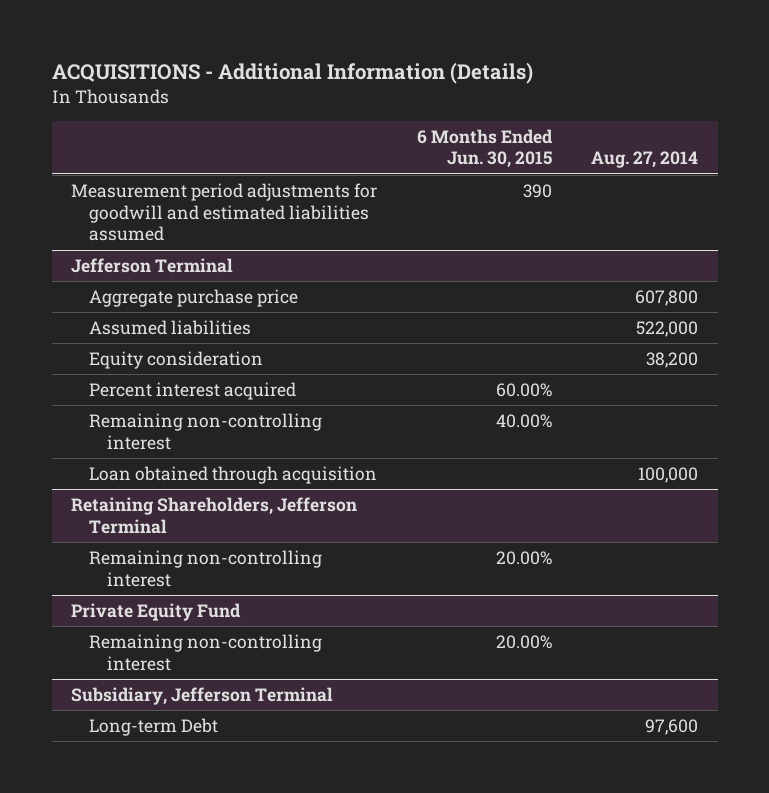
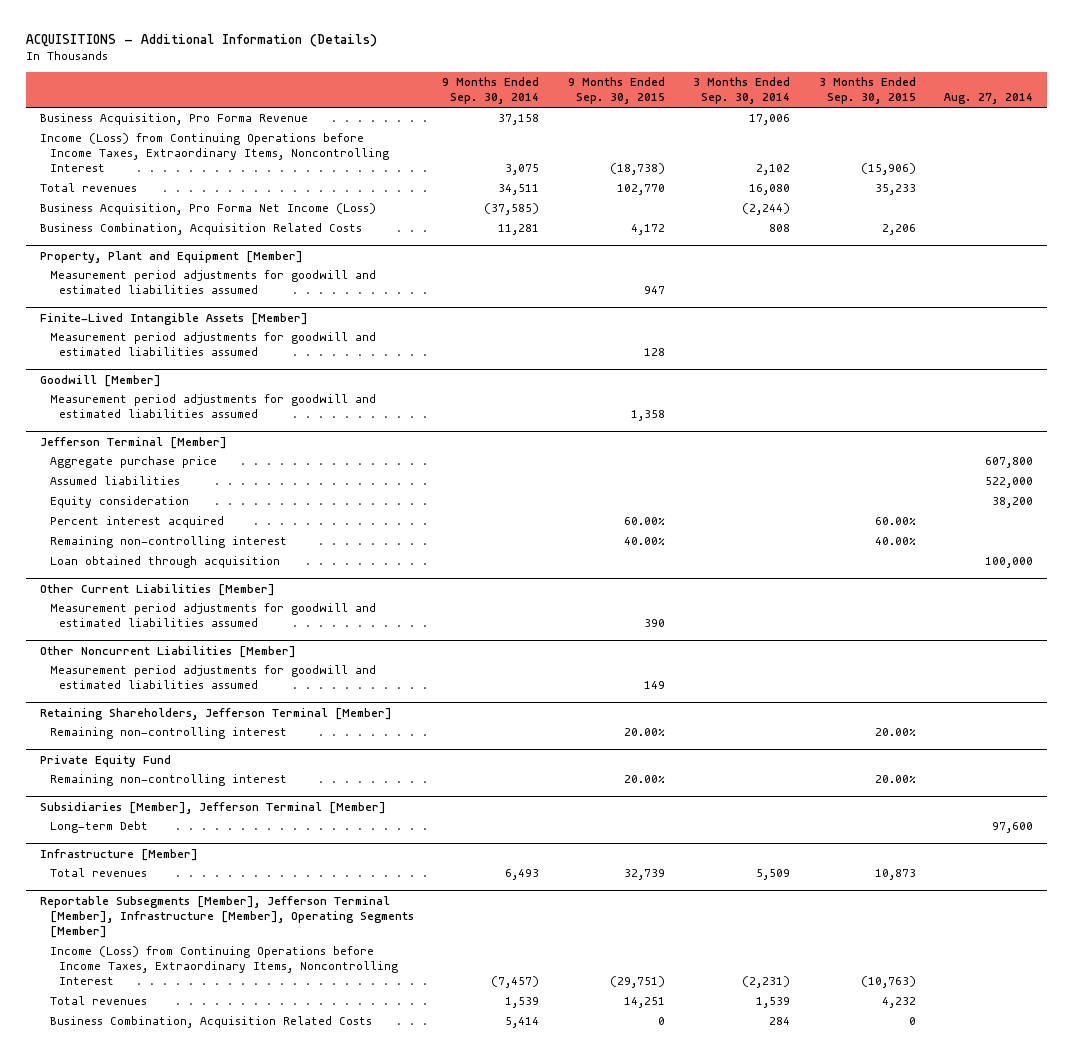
[416,128,553,169] 6 Months Ended Jun. 30, 2015 -> none
none -> [442,77,540,105] 9 Months Ended Sep. 30, 2014
none -> [567,77,665,105] 9 Months Ended Sep. 30, 2015
none -> [693,77,791,105] 3 Months Ended Sep. 30, 2014
none -> [818,77,916,105] 3 Months Ended Sep. 30, 2015
[71,182,378,242] Measurement period adjustments for goodwill and estimated liabilities assumed -> none
none -> [40,113,309,126] Business Acquisition, Pro Forma Revenue
none -> [40,133,389,173] Income (Loss) from Continuing Operations before Income Taxes, Extraordinary Items, Noncontrolling Interest
none -> [40,183,138,193] Total revenues
none -> [40,203,377,216] Business Acquisition, Pro Forma Net Income (Loss)
none -> [40,223,363,236] Business Combination, Acquisition Related Costs
none -> [40,250,304,263] Property, Plant and Equipment [Member]
none -> [49,270,376,295] Measurement period adjustments for goodwill and estimated liabilities assumed
none -> [40,312,309,325] Finite-Lived Intangible Assets [Member]
none -> [49,332,376,357] Measurement period adjustments for goodwill and estimated liabilities assumed
none -> [40,374,162,387] Goodwill [Member]
none -> [49,394,376,419] Measurement period adjustments for goodwill and estimated liabilities assumed
[71,257,234,273] Jefferson Terminal -> [40,436,228,449] Jefferson Terminal [Member]
none -> [40,583,276,596] Other Current Liabilities [Member]
none -> [49,603,376,628] Measurement period adjustments for goodwill and estimated liabilities assumed
none -> [40,645,297,658] Other Noncurrent Liabilities [Member]
none -> [49,665,376,690] Measurement period adjustments for goodwill and estimated liabilities assumed
[71,496,358,534] Retaining Shareholders, Jefferson Terminal -> [40,707,393,720] Retaining Shareholders, Jefferson Terminal [Member]
[71,686,334,705] Subsidiary, Jefferson Terminal -> [40,801,387,814] Subsidiaries [Member], Jefferson Terminal [Member]
none -> [40,848,199,861] Infrastructure [Member]
none -> [49,868,147,878] Total revenues
none -> [40,895,414,938] Reportable Subsegments [Member], Jefferson Terminal [Member], Infrastructure [Member], Operating Segments [Member]
none -> [49,946,399,986] Income (Loss) from Continuing Operations before Income Taxes, Extraordinary Items, Noncontrolling Interest
none -> [49,996,147,1006] Total revenues
none -> [49,1016,372,1029] Business Combination, Acquisition Related Costs

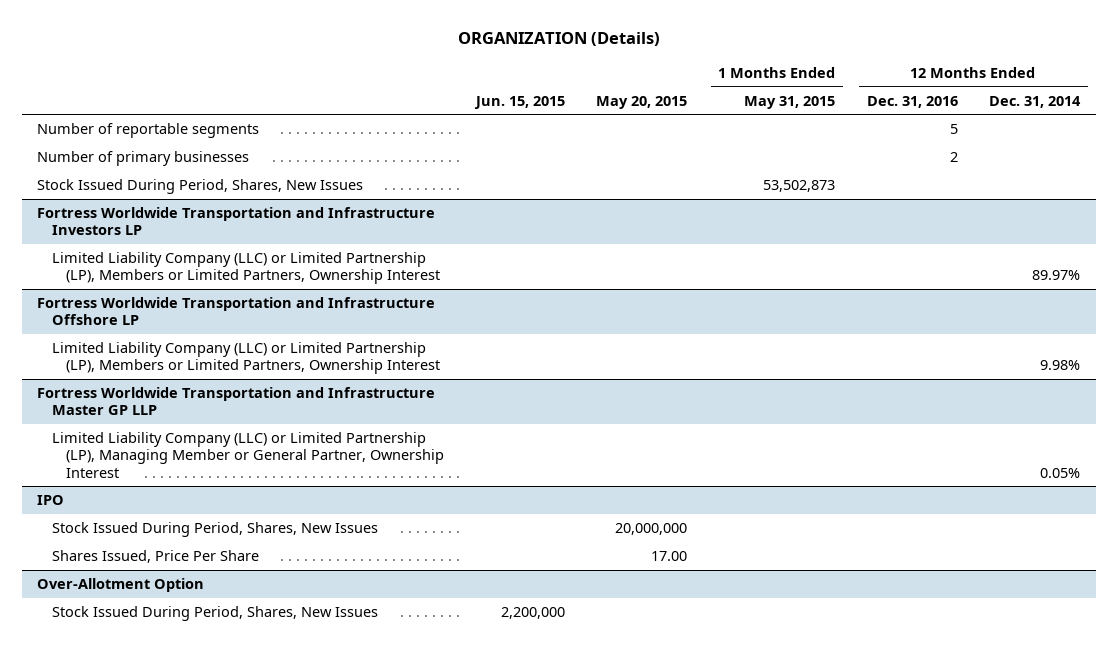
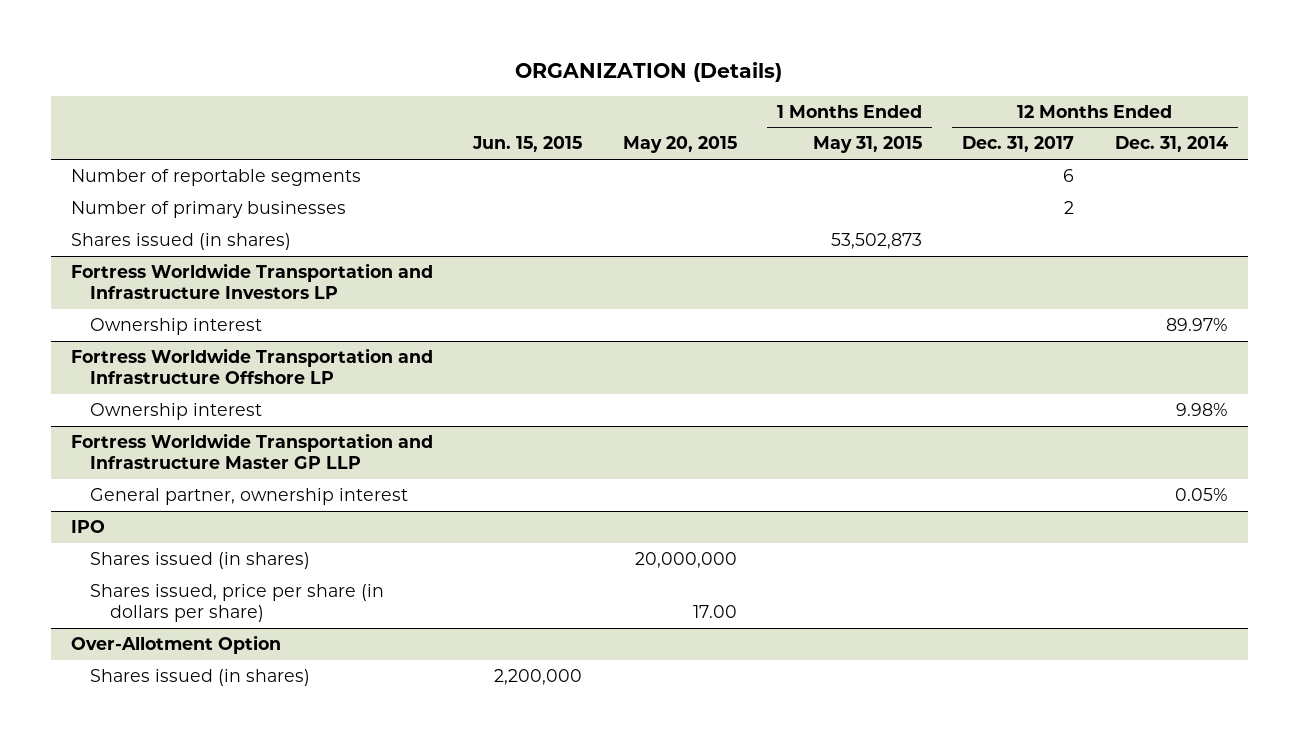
[866,95,958,108] Dec. 31, 2016 -> none
none -> [962,136,1075,153] Dec. 31, 2017
[37,179,364,195] Stock Issued During Period, Shares, New Issues -> [70,232,291,250] Shares issued (in shares)
[51,252,441,285] Limited Liability Company (LLC) or Limited Partnership (LP), Members or Limited Partners, Ownership Interest -> [90,317,263,335] Ownership interest
[51,342,441,375] Limited Liability Company (LLC) or Limited Partnership (LP), Members or Limited Partners, Ownership Interest -> [90,402,263,420] Ownership interest
[51,432,445,478] Limited Liability Company (LLC) or Limited Partnership (LP), Managing Member or General Partner, Ownership Interest -> [90,487,409,505] General partner, ownership interest
[51,522,378,538] Stock Issued During Period, Shares, New Issues -> [90,551,311,569] Shares issued (in shares)
[51,550,259,564] Shares Issued, Price Per Share -> [90,583,385,623] Shares issued, price per share (in dollars per share)
[51,606,378,622] Stock Issued During Period, Shares, New Issues -> [90,668,311,686] Shares issued (in shares)

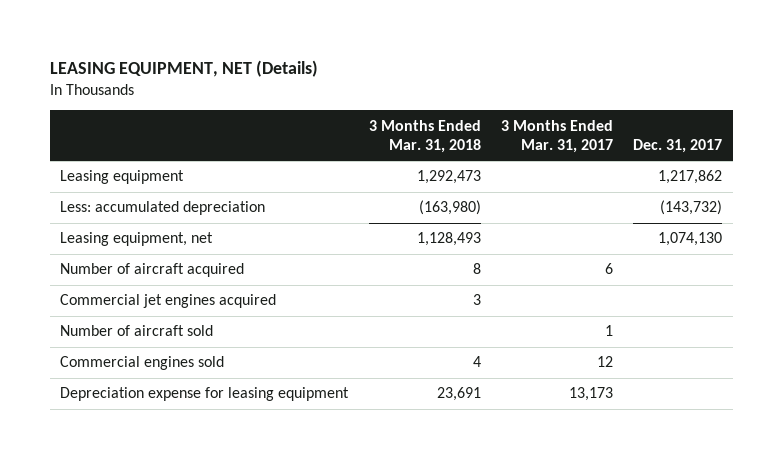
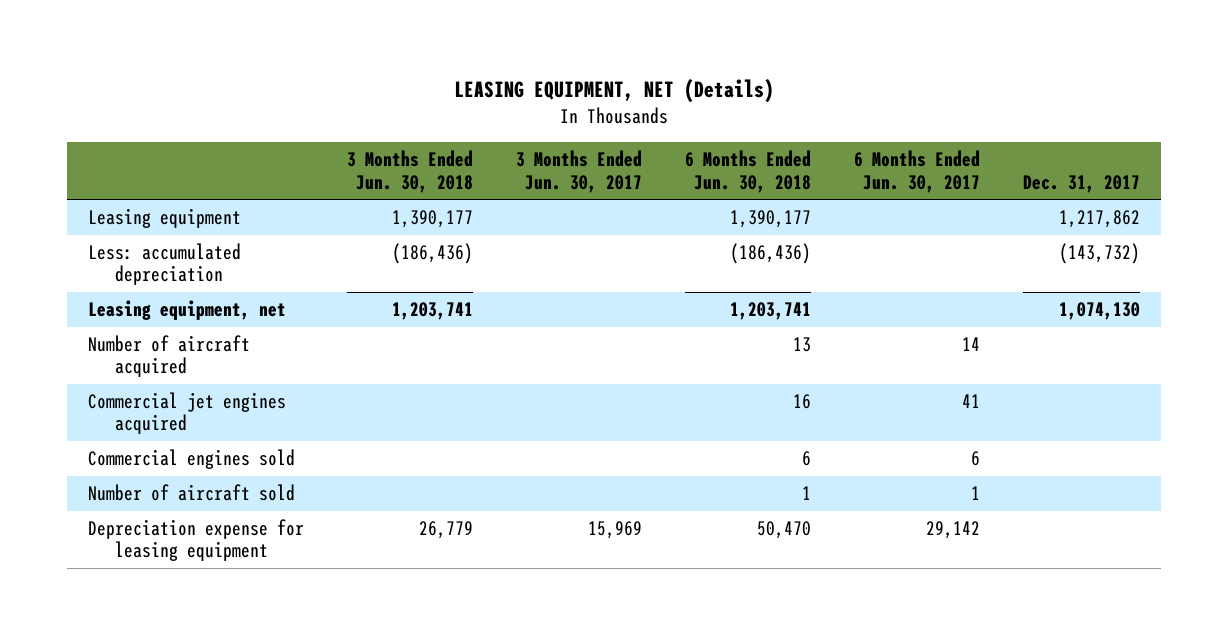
[368,119,481,153] 3 Months Ended Mar. 31, 2018 -> none
[500,119,613,153] 3 Months Ended Mar. 31, 2017 -> none
none -> [347,150,474,193] 3 Months Ended Jun. 30, 2018
none -> [516,150,643,193] 3 Months Ended Jun. 30, 2017
none -> [685,150,812,193] 6 Months Ended Jun. 30, 2018
none -> [854,150,981,193] 6 Months Ended Jun. 30, 2017
[60,325,214,337] Number of aircraft sold -> [88,484,296,502] Number of aircraft sold

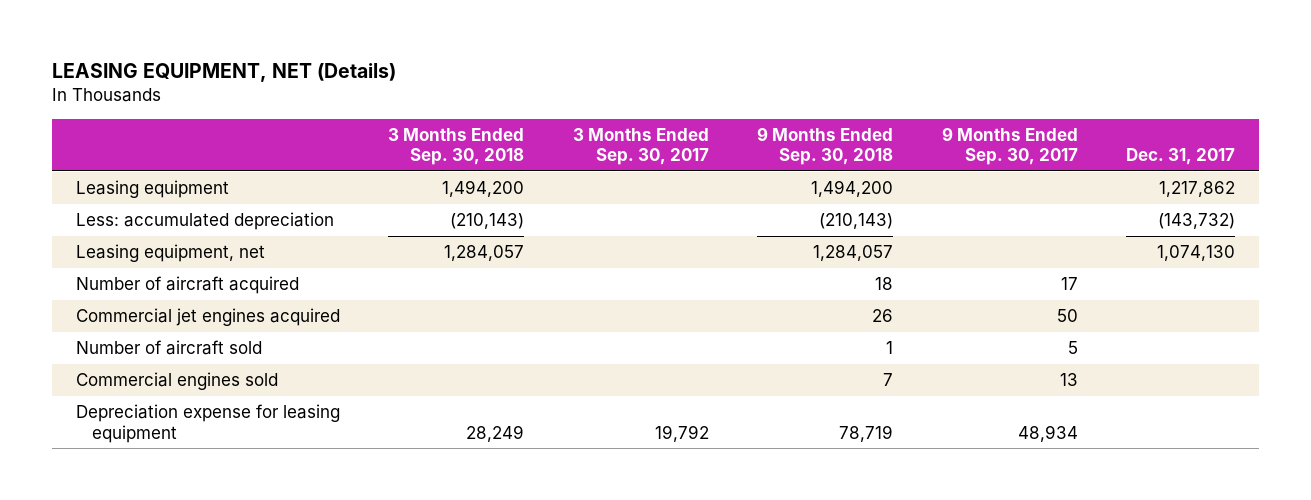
[347,150,474,193] 3 Months Ended Jun. 30, 2018 -> none
[516,150,643,193] 3 Months Ended Jun. 30, 2017 -> none
[685,150,812,193] 6 Months Ended Jun. 30, 2018 -> none
[854,150,981,193] 6 Months Ended Jun. 30, 2017 -> none
none -> [388,127,525,166] 3 Months Ended Sep. 30, 2018
none -> [572,127,709,166] 3 Months Ended Sep. 30, 2017
none -> [757,126,894,166] 9 Months Ended Sep. 30, 2018
none -> [941,126,1078,166] 9 Months Ended Sep. 30, 2017
[88,449,296,470] Commercial engines sold -> [75,372,278,391] Commercial engines sold

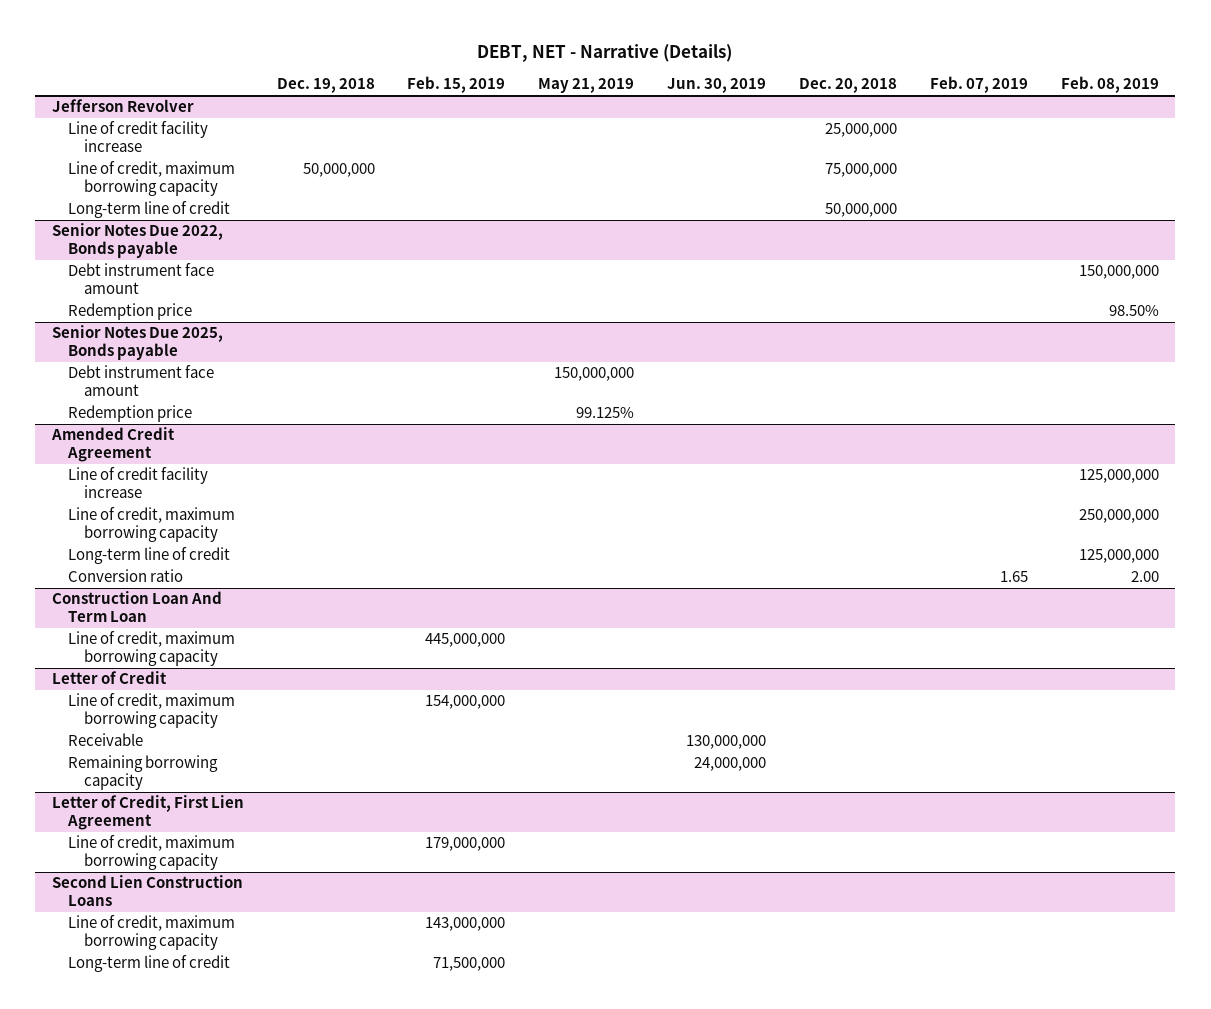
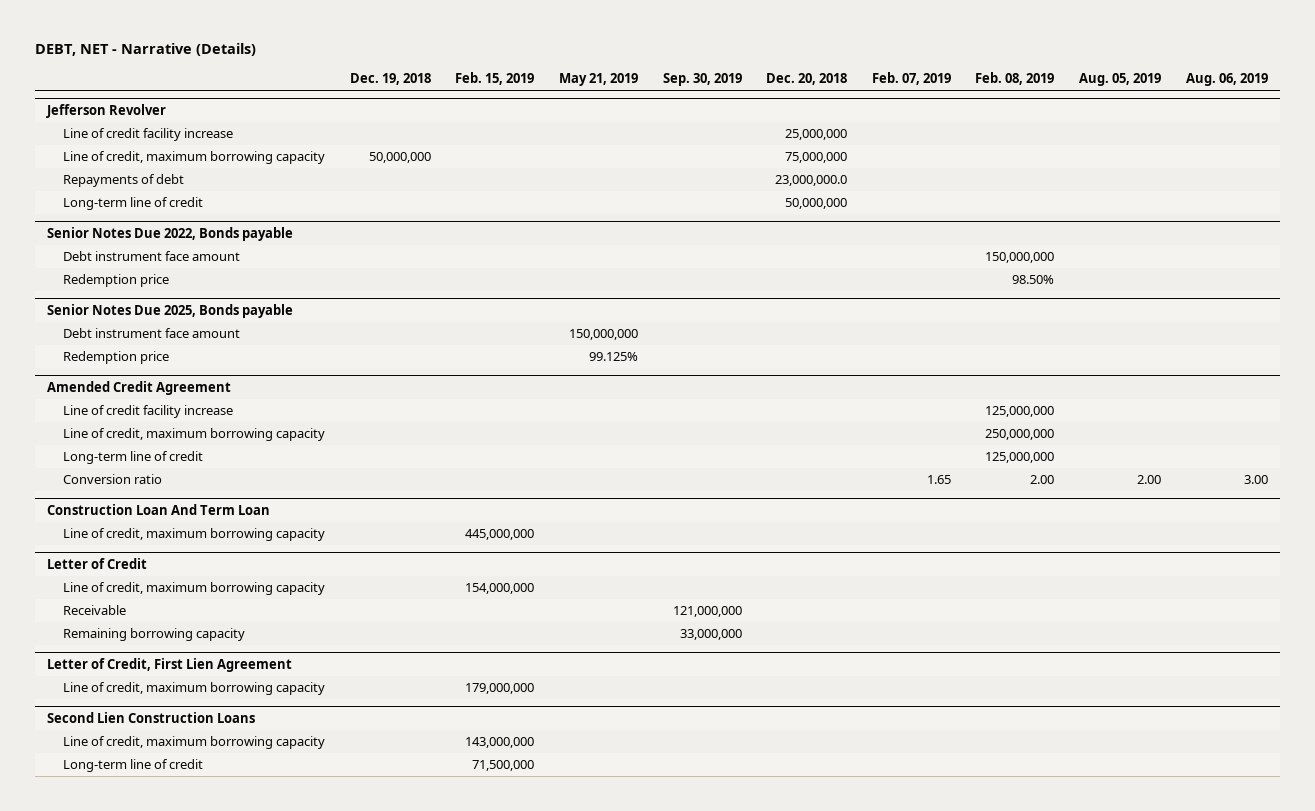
[667,78,767,94] Jun. 30, 2019 -> none
none -> [662,73,742,87] Sep. 30, 2019
none -> [1079,73,1162,87] Aug. 05, 2019
none -> [1185,73,1268,87] Aug. 06, 2019
none -> [63,174,185,188] Repayments of debt

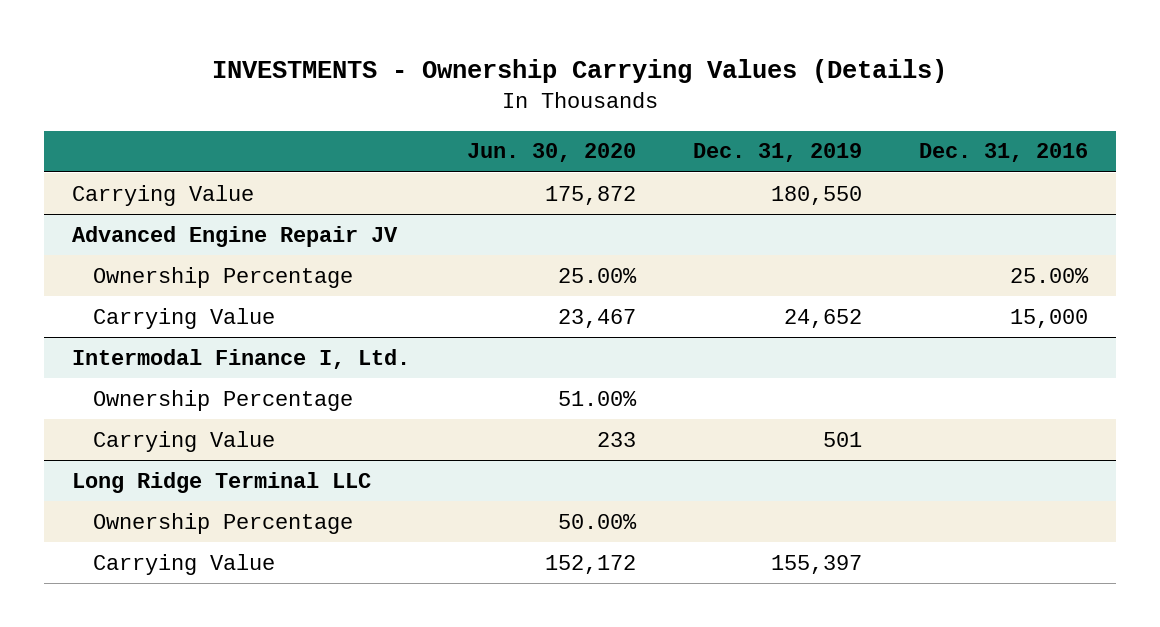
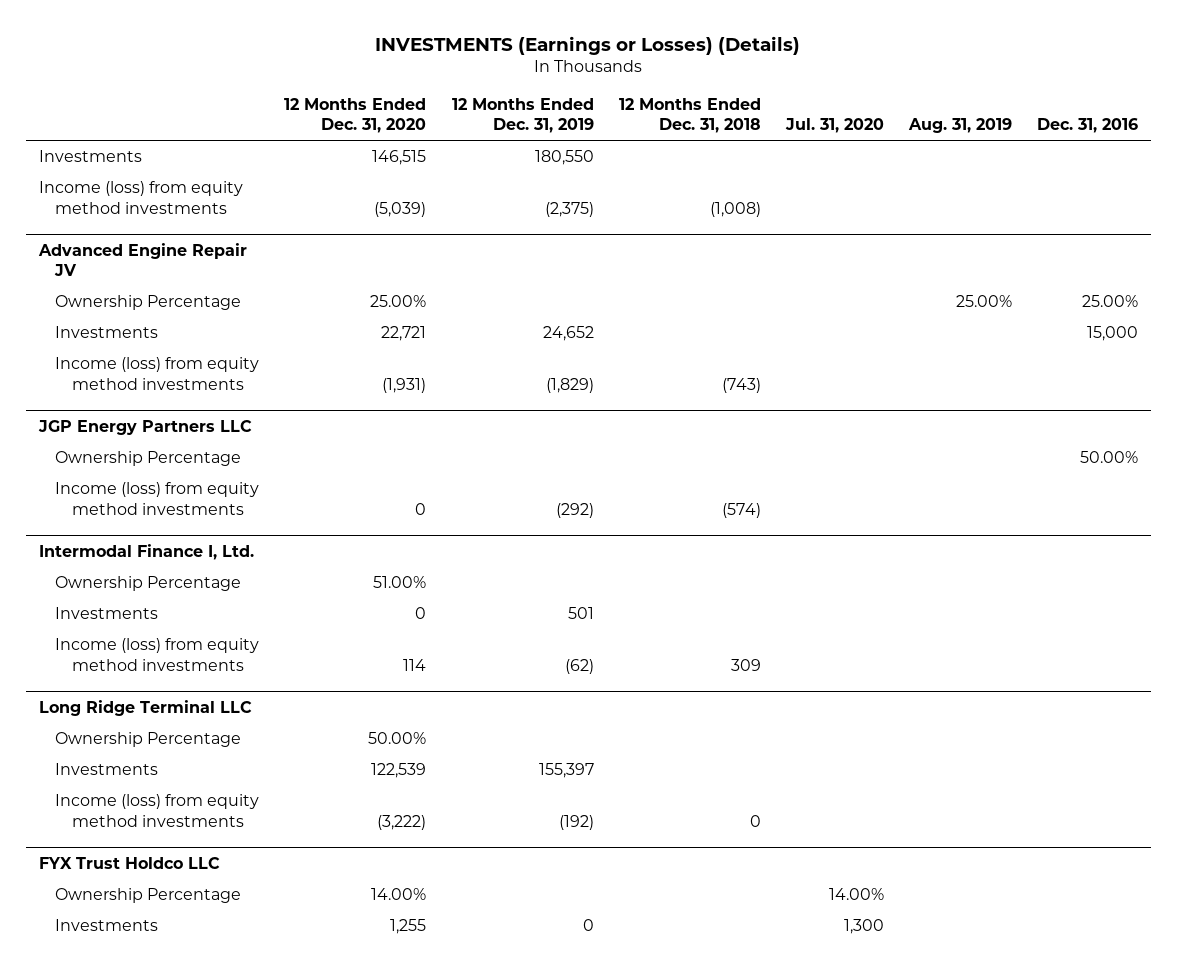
[212,59,948,84] INVESTMENTS - Ownership Carrying Values (Details) -> [375,35,801,55] INVESTMENTS (Earnings or Losses) (Details)
[467,143,637,163] Jun. 30, 2020 -> none
[692,143,862,163] Dec. 31, 2019 -> none
none -> [284,97,427,134] 12 Months Ended Dec. 31, 2020
none -> [451,97,594,134] 12 Months Ended Dec. 31, 2019
none -> [618,97,761,134] 12 Months Ended Dec. 31, 2018
none -> [784,118,884,134] Jul. 31, 2020
none -> [907,118,1012,134] Aug. 31, 2019
[72,184,255,206] Carrying Value -> [38,150,142,163] Investments
none -> [38,181,243,214] Income (loss) from equity method investments
[93,307,276,329] Carrying Value -> [55,326,159,339] Investments
none -> [55,357,260,390] Income (loss) from equity method investments
none -> [37,419,252,435] JGP Energy Partners LLC
none -> [55,451,242,467] Ownership Percentage
none -> [55,482,260,515] Income (loss) from equity method investments
[93,430,276,452] Carrying Value -> [55,607,159,620] Investments
none -> [55,638,260,671] Income (loss) from equity method investments
[93,553,276,575] Carrying Value -> [55,763,159,776] Investments
none -> [55,794,260,827] Income (loss) from equity method investments
none -> [38,856,220,869] FYX Trust Holdco LLC
none -> [55,888,242,904] Ownership Percentage
none -> [55,919,159,932] Investments

